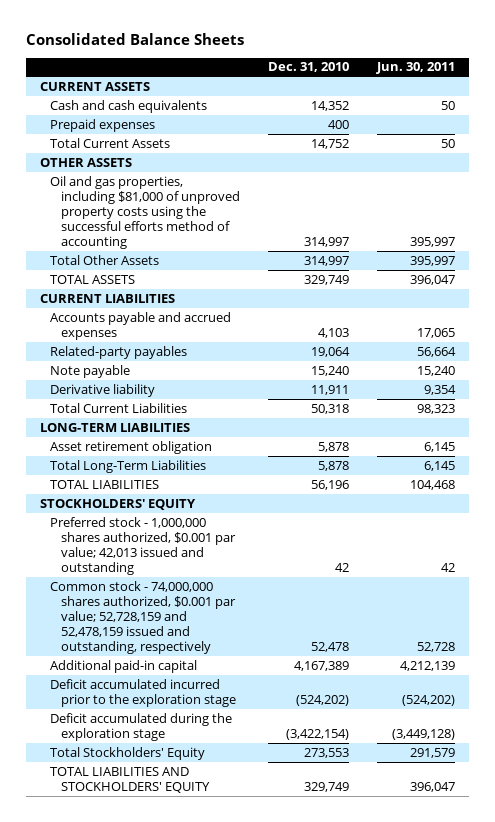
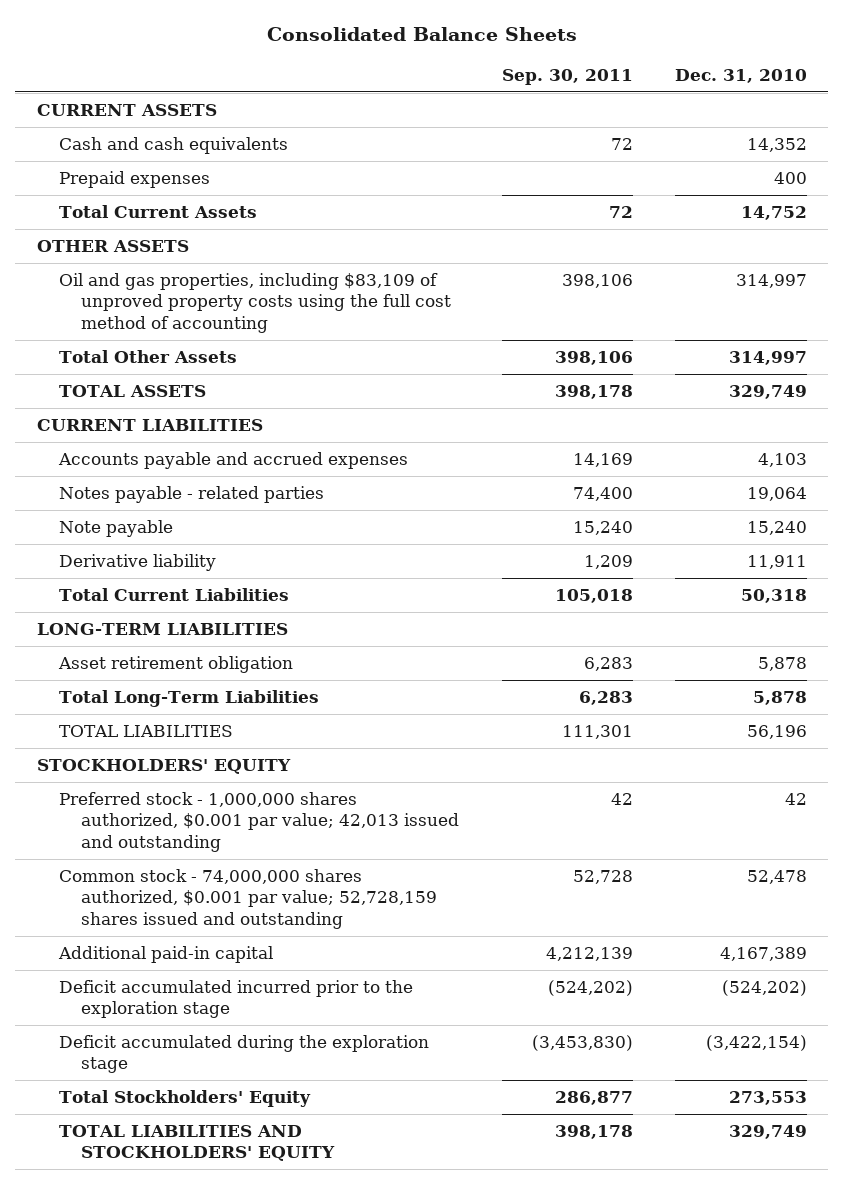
[375,62,455,75] Jun. 30, 2011 -> none
none -> [501,68,633,85] Sep. 30, 2011
[50,175,240,250] Oil and gas properties, including $81,000 of unproved property costs using the successful efforts method of accounting -> [58,272,452,334] Oil and gas properties, including $83,109 of unproved property costs using the full cost method of accounting
[50,345,188,359] Related-party payables -> [58,485,324,503] Notes payable - related parties
[50,580,236,655] Common stock - 74,000,000 shares authorized, $0.001 par value; 52,728,159 and 52,478,159 issued and outstanding, respectively -> [58,868,438,930] Common stock - 74,000,000 shares authorized, $0.001 par value; 52,728,159 shares issued and outstanding

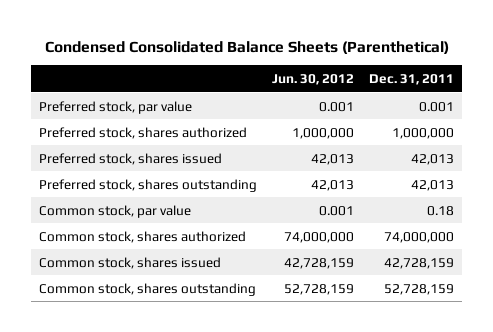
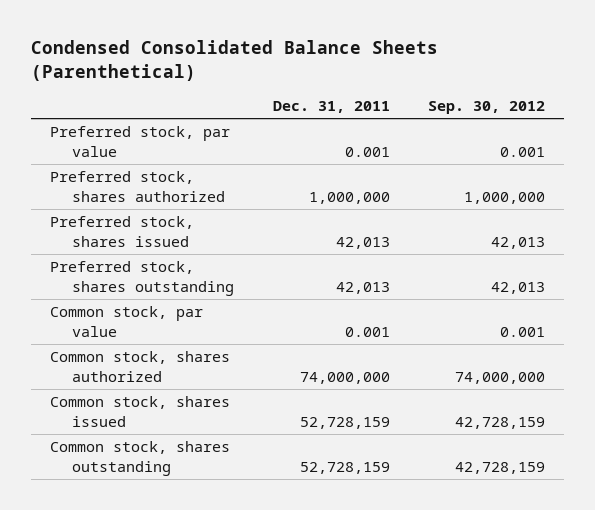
[272,73,355,85] Jun. 30, 2012 -> none
none -> [427,100,545,114] Sep. 30, 2012
[427,205,455,216] 0.18 -> [344,326,390,337] 0.001
[384,257,455,269] 42,728,159 -> [299,416,390,429] 52,728,159

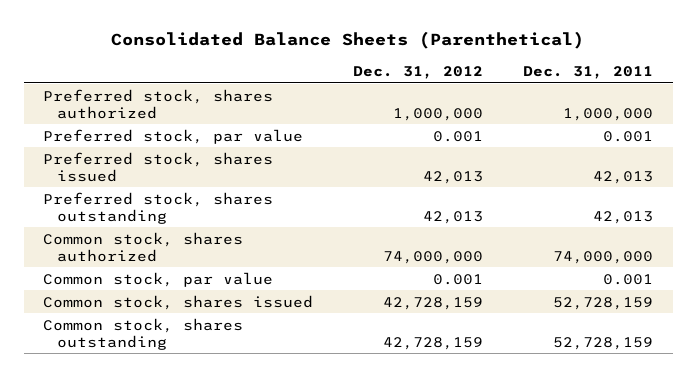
[30,40,438,81] Condensed Consolidated Balance Sheets (Parenthetical) -> [111,31,585,50] Consolidated Balance Sheets (Parenthetical)
[427,100,545,114] Sep. 30, 2012 -> none
none -> [353,66,484,80] Dec. 31, 2012
[49,126,230,157] Preferred stock, par value -> [43,128,304,144] Preferred stock, par value
[49,306,203,337] Common stock, par value -> [43,271,274,287] Common stock, par value

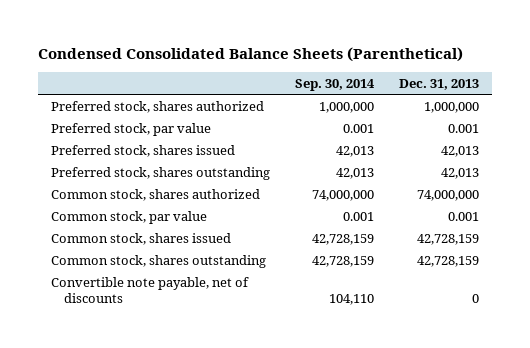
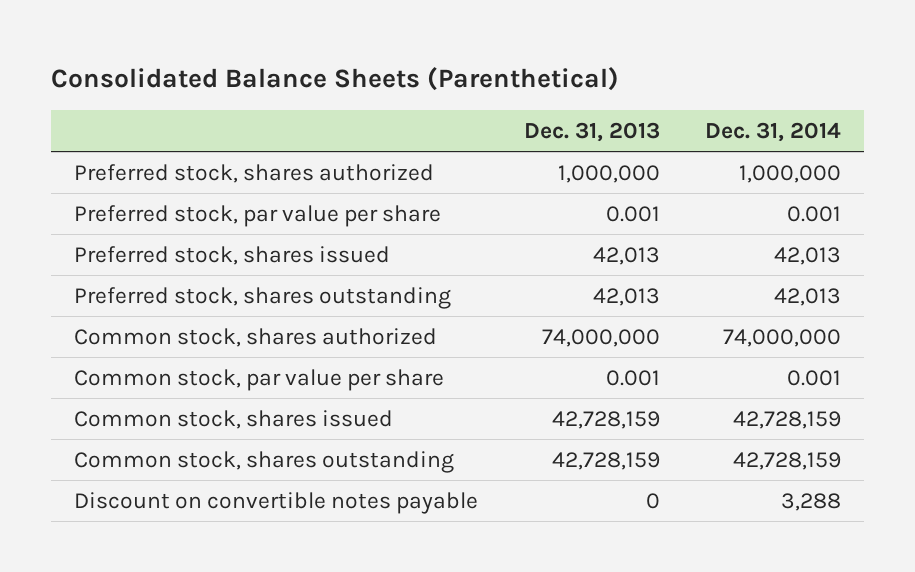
[38,46,464,62] Condensed Consolidated Balance Sheets (Parenthetical) -> [51,67,620,92] Consolidated Balance Sheets (Parenthetical)
[294,78,375,91] Sep. 30, 2014 -> none
none -> [705,122,842,143] Dec. 31, 2014
[50,122,211,136] Preferred stock, par value -> [73,204,441,227] Preferred stock, par value per share
[50,210,207,224] Common stock, par value -> [73,368,444,391] Common stock, par value per share
[50,276,249,304] Convertible note payable, net of discounts -> [73,491,478,514] Discount on convertible notes payable

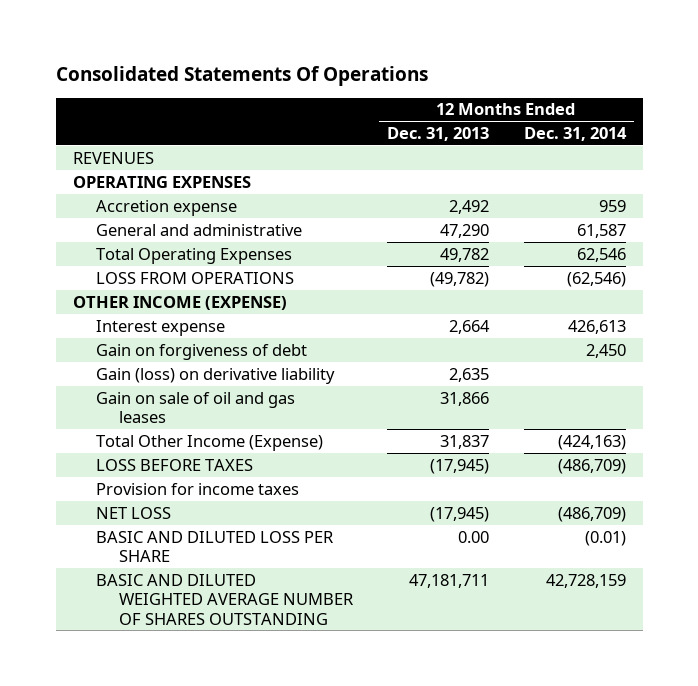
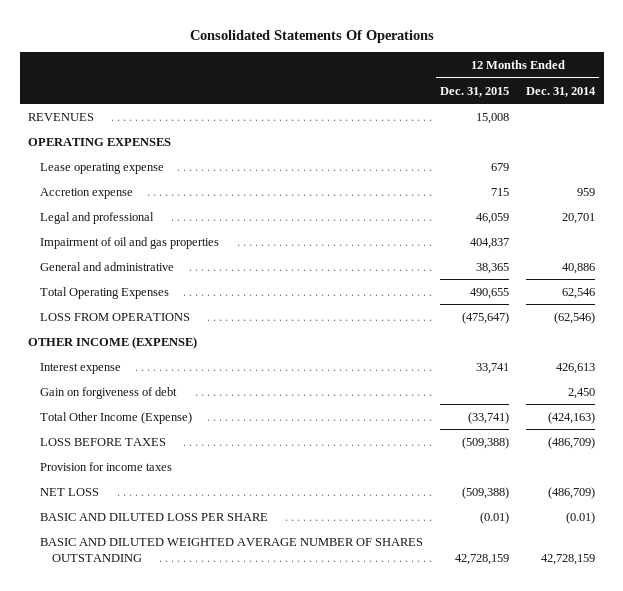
[387,126,490,141] Dec. 31, 2013 -> none
none -> [440,86,510,97] Dec. 31, 2015
none -> [40,162,165,174] Lease operating expense
none -> [40,211,155,224] Legal and professional
none -> [40,236,220,249] Impairment of oil and gas properties
[576,223,626,238] 61,587 -> [562,262,596,274] 40,886
[95,367,335,384] Gain (loss) on derivative liability -> none
[95,391,295,424] Gain on sale of oil and gas leases -> none

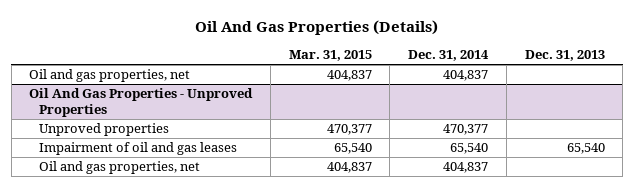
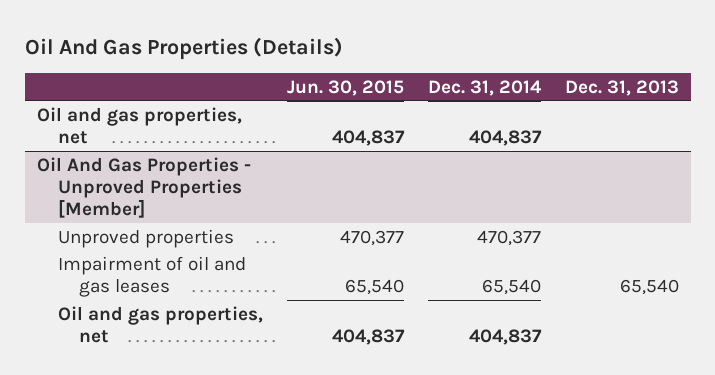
[288,50,372,62] Mar. 31, 2015 -> none
none -> [286,79,404,96] Jun. 30, 2015
[29,88,254,118] Oil And Gas Properties - Unproved Properties -> [36,156,251,219] Oil And Gas Properties - Unproved Properties [Member]

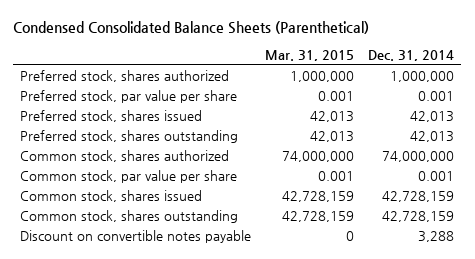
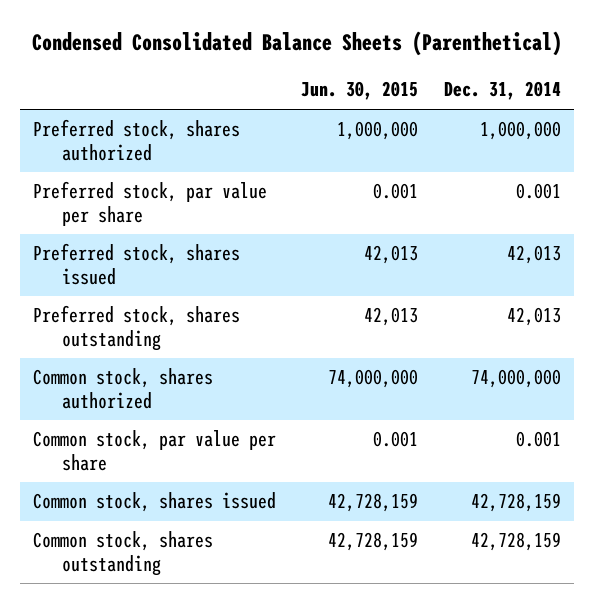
[265,50,355,62] Mar. 31, 2015 -> none
none -> [301,81,419,101] Jun. 30, 2015
[20,230,252,244] Discount on convertible notes payable -> none

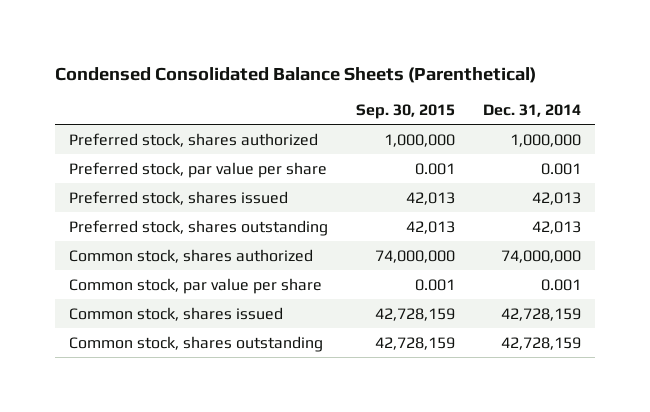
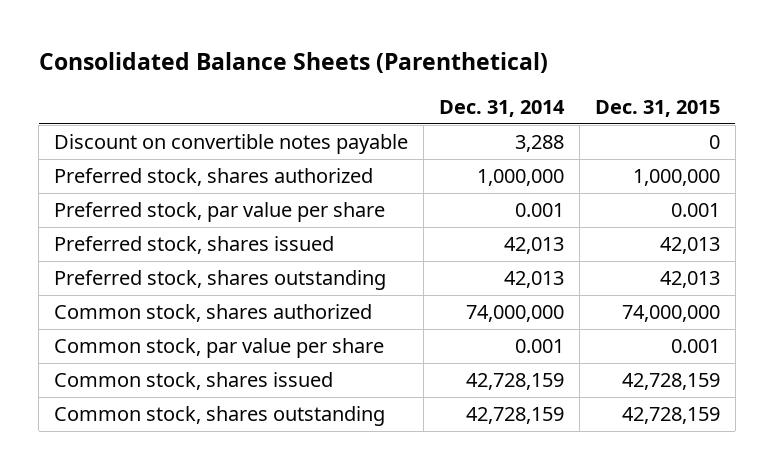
[54,66,536,83] Condensed Consolidated Balance Sheets (Parenthetical) -> [38,51,548,73] Consolidated Balance Sheets (Parenthetical)
[355,104,455,120] Sep. 30, 2015 -> none
none -> [594,100,720,118] Dec. 31, 2015
none -> [54,134,409,155] Discount on convertible notes payable

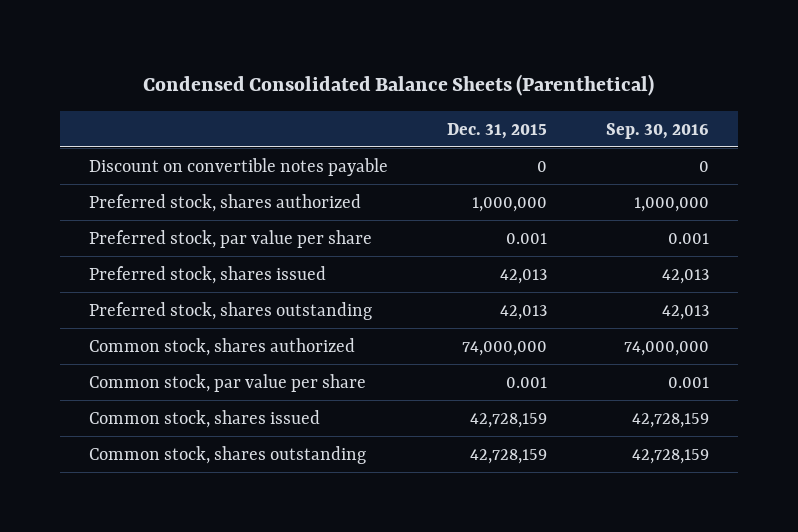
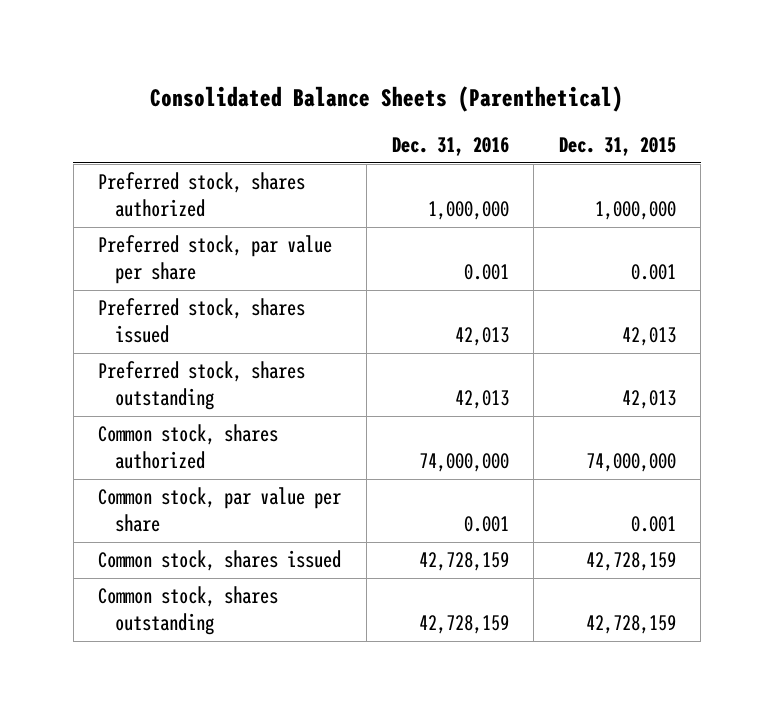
[143,74,655,97] Condensed Consolidated Balance Sheets (Parenthetical) -> [150,85,624,112] Consolidated Balance Sheets (Parenthetical)
[605,122,709,139] Sep. 30, 2016 -> none
none -> [391,137,509,157] Dec. 31, 2016
[89,157,389,176] Discount on convertible notes payable -> none

